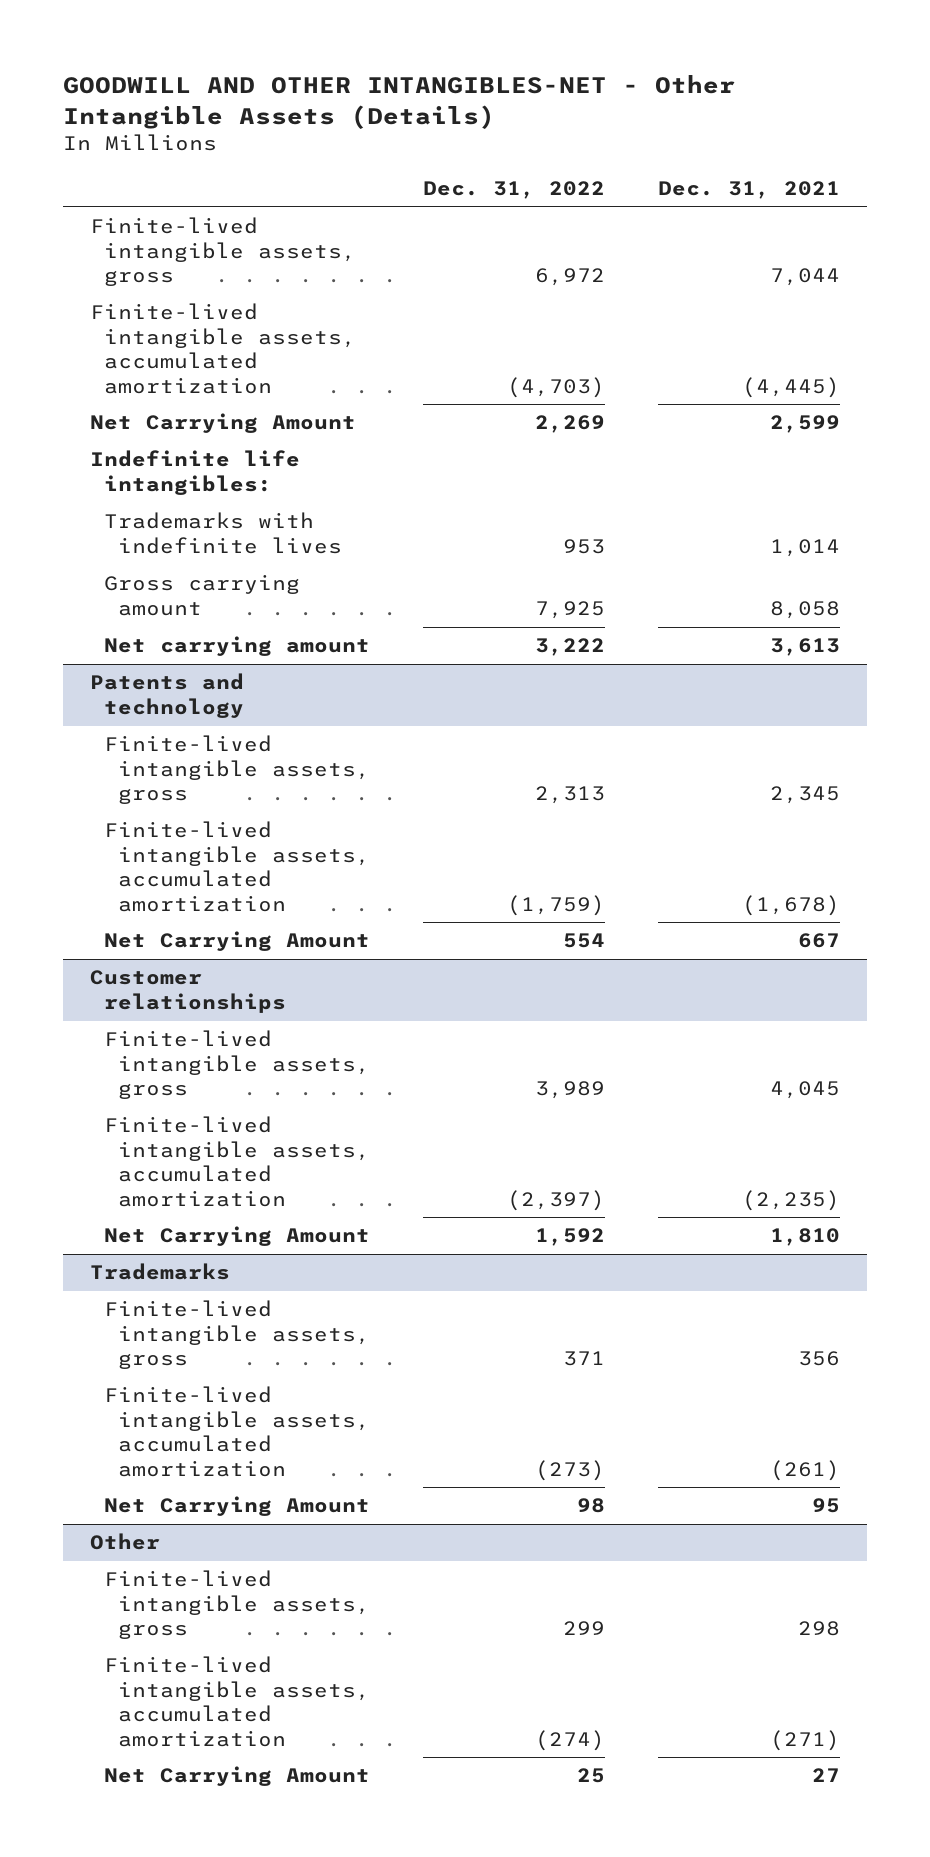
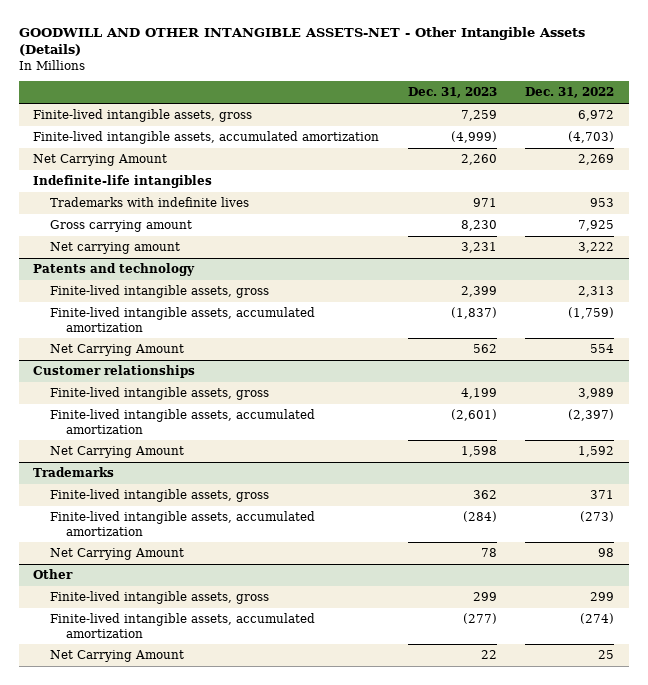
[63,75,736,129] GOODWILL AND OTHER INTANGIBLES-NET - Other Intangible Assets (Details) -> [18,26,585,57] GOODWILL AND OTHER INTANGIBLE ASSETS-NET - Other Intangible Assets (Details)
[658,180,841,199] Dec. 31, 2021 -> none
none -> [407,87,497,99] Dec. 31, 2023
[89,450,300,495] Indefinite life intangibles: -> [33,175,213,189] Indefinite-life intangibles

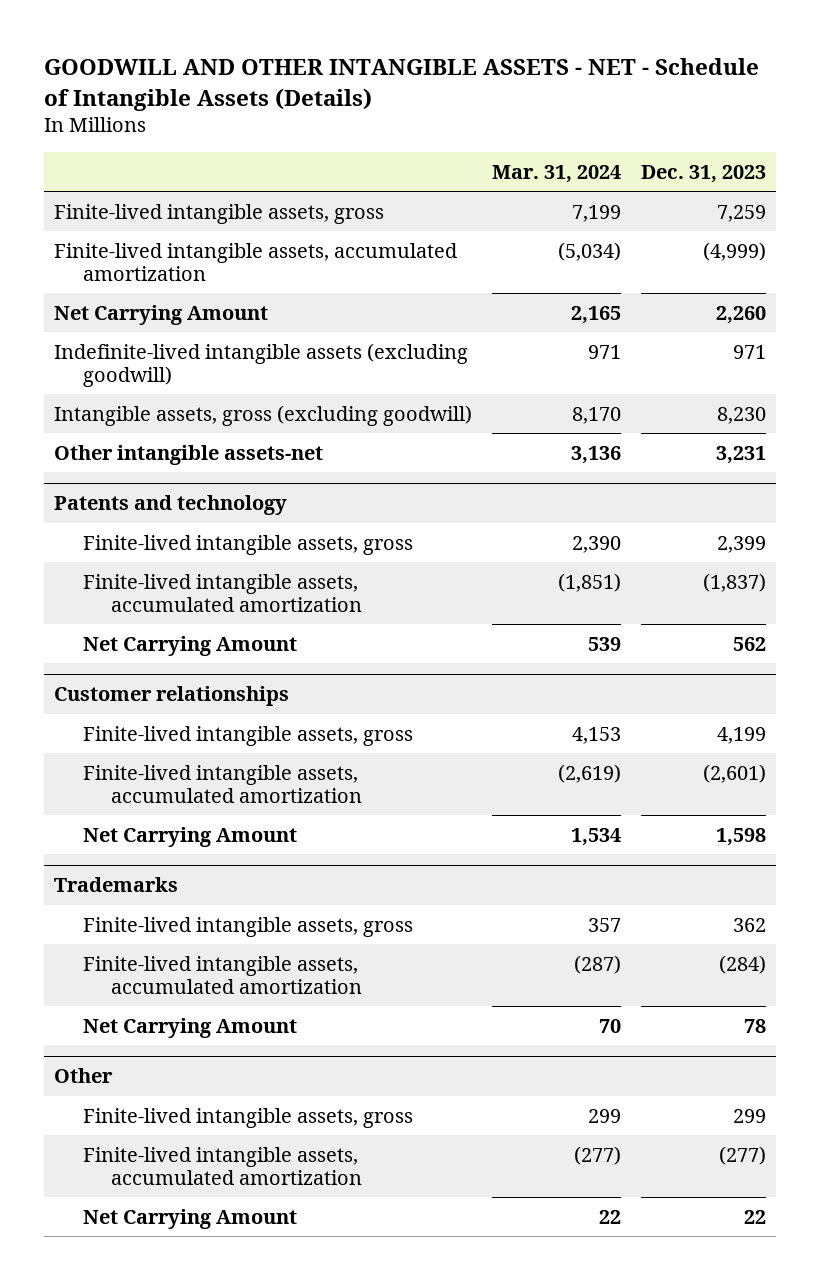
[18,26,585,57] GOODWILL AND OTHER INTANGIBLE ASSETS-NET - Other Intangible Assets (Details) -> [44,58,760,111] GOODWILL AND OTHER INTANGIBLE ASSETS - NET - Schedule of Intangible Assets (Details)
[525,87,615,99] Dec. 31, 2022 -> none
none -> [492,164,622,183] Mar. 31, 2024
[33,175,213,189] Indefinite-life intangibles -> none
[49,197,249,208] Trademarks with indefinite lives -> [54,342,469,388] Indefinite-lived intangible assets (excluding goodwill)
[49,220,192,233] Gross carrying amount -> [54,404,473,426] Intangible assets, gross (excluding goodwill)
[49,242,180,255] Net carrying amount -> [54,444,324,465] Other intangible assets-net

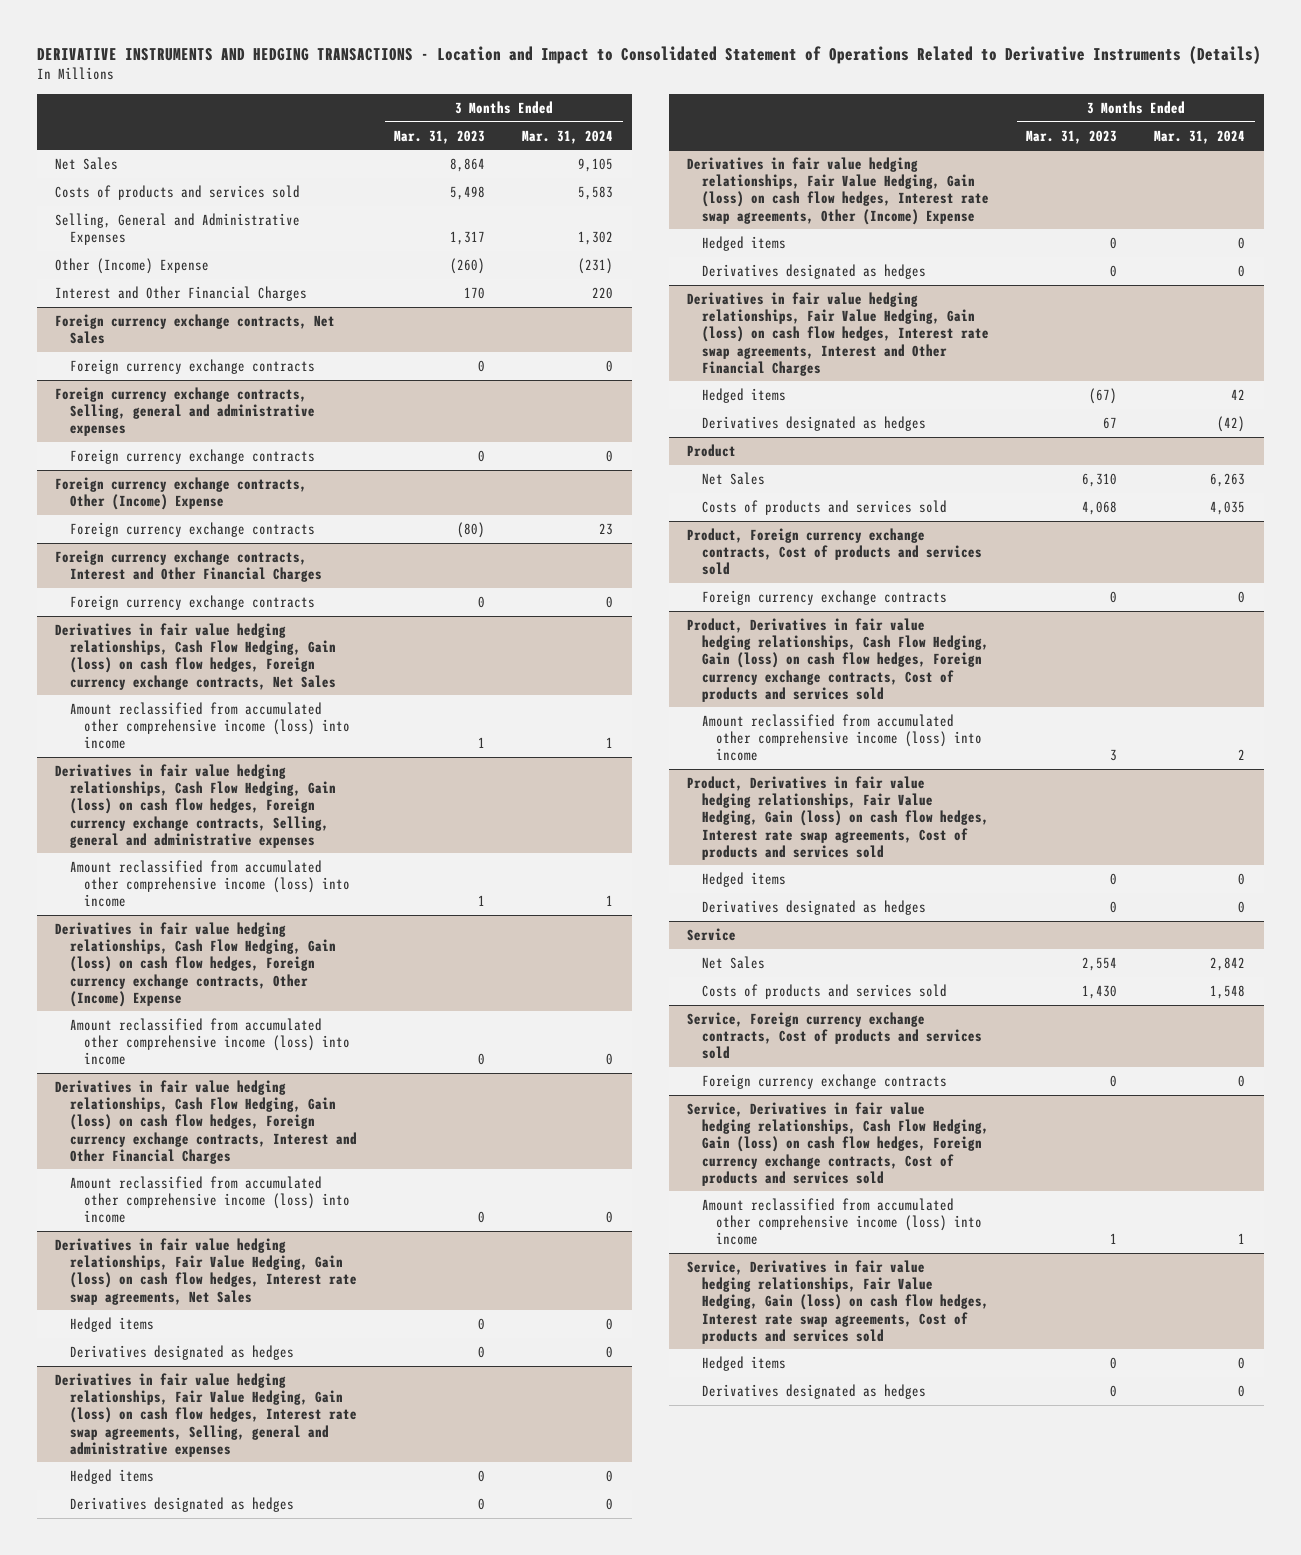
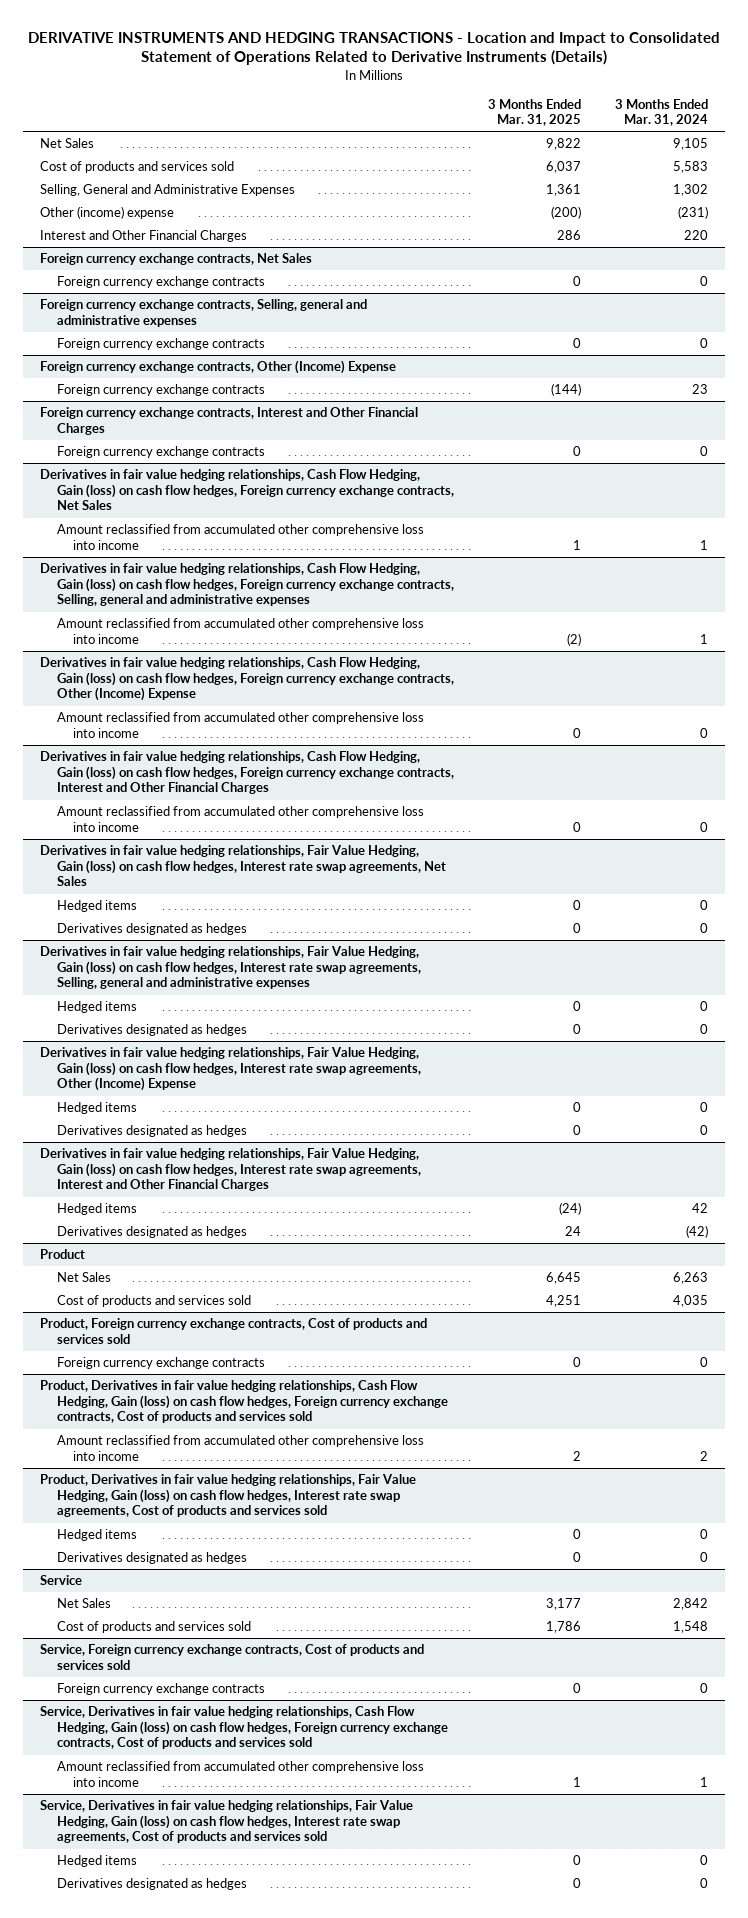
[394,129,486,144] Mar. 31, 2023 -> none
none -> [487,98,581,127] 3 Months Ended Mar. 31, 2025
[55,184,301,200] Costs of products and services sold -> [40,161,235,174] Cost of products and services sold
[55,257,210,274] Other (Income) Expense -> [40,206,175,220] Other (income) expense
[69,701,351,750] Amount reclassified from accumulated other comprehensive income (loss) into income -> [56,524,424,550] Amount reclassified from accumulated other comprehensive loss into income
[69,859,351,908] Amount reclassified from accumulated other comprehensive income (loss) into income -> [56,618,424,644] Amount reclassified from accumulated other comprehensive loss into income
[69,1017,351,1066] Amount reclassified from accumulated other comprehensive income (loss) into income -> [56,712,424,738] Amount reclassified from accumulated other comprehensive loss into income
[69,1175,351,1224] Amount reclassified from accumulated other comprehensive income (loss) into income -> [56,806,424,832] Amount reclassified from accumulated other comprehensive loss into income
[701,499,947,515] Costs of products and services sold -> [56,1295,251,1308] Cost of products and services sold
[701,713,983,762] Amount reclassified from accumulated other comprehensive income (loss) into income -> [56,1435,424,1461] Amount reclassified from accumulated other comprehensive loss into income
[701,983,947,999] Costs of products and services sold -> [56,1621,251,1634] Cost of products and services sold
[701,1197,983,1246] Amount reclassified from accumulated other comprehensive income (loss) into income -> [56,1761,424,1787] Amount reclassified from accumulated other comprehensive loss into income

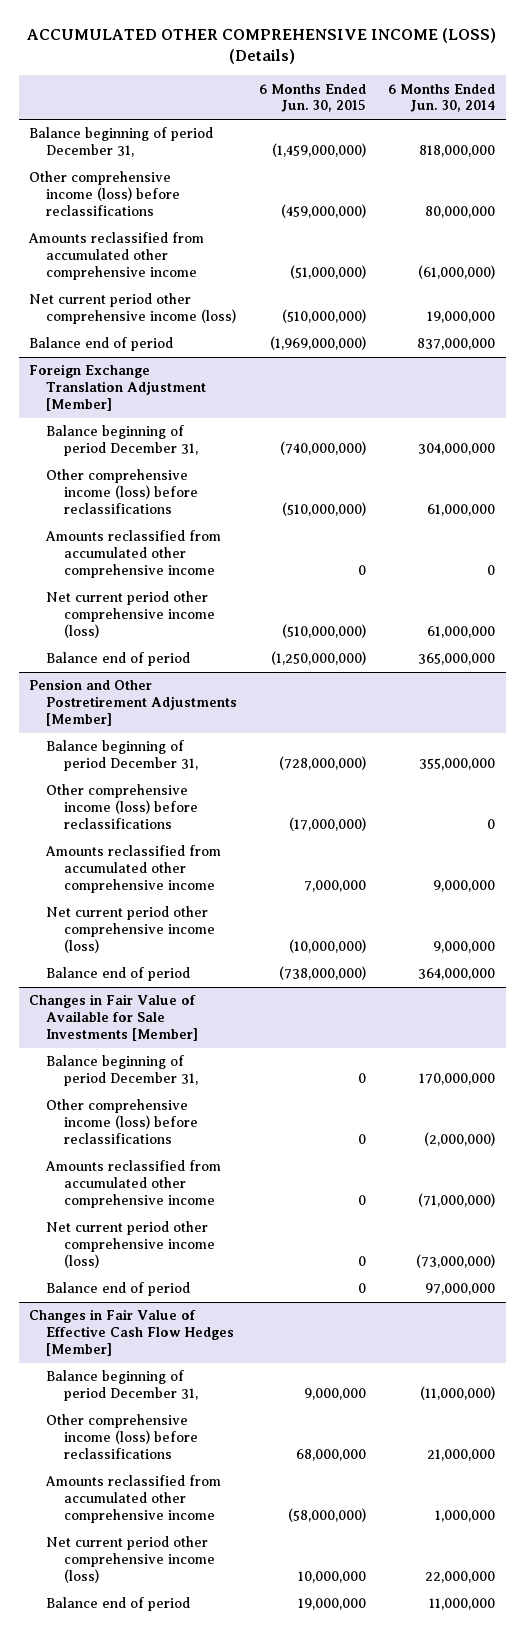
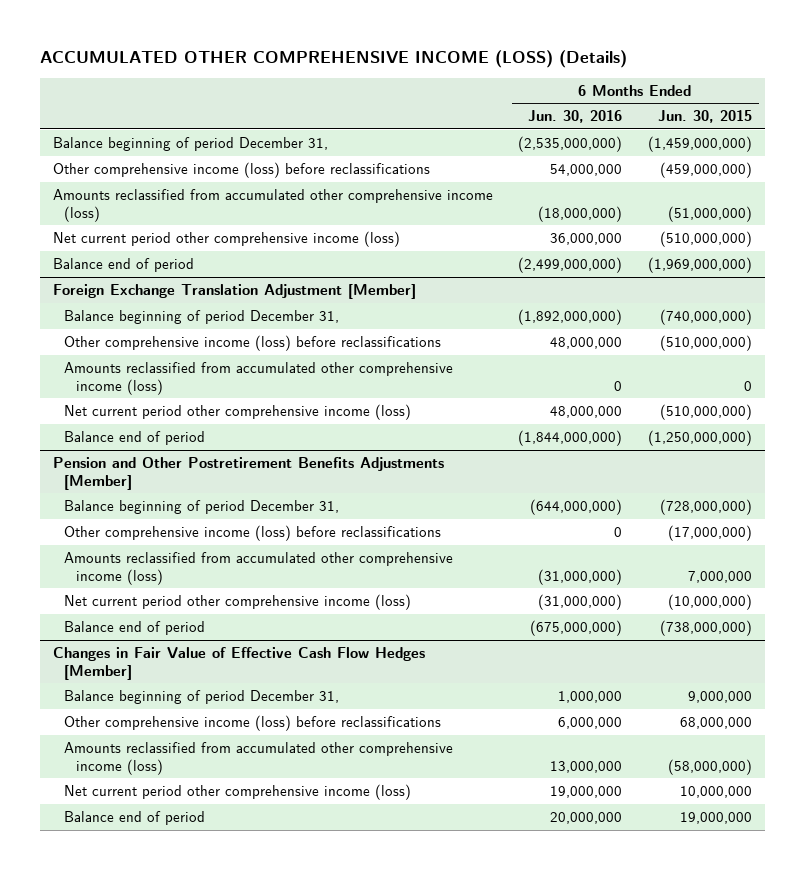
[387,83,495,113] 6 Months Ended Jun. 30, 2014 -> none
none -> [528,110,623,124] Jun. 30, 2016
[28,232,205,281] Amounts reclassified from accumulated other comprehensive income -> [52,189,493,222] Amounts reclassified from accumulated other comprehensive income (loss)
[45,530,222,579] Amounts reclassified from accumulated other comprehensive income -> [64,362,454,395] Amounts reclassified from accumulated other comprehensive income (loss)
[29,679,238,727] Pension and Other Postretirement Adjustments [Member] -> [52,457,444,490] Pension and Other Postretirement Benefits Adjustments [Member]
[45,845,222,894] Amounts reclassified from accumulated other comprehensive income -> [64,552,454,585] Amounts reclassified from accumulated other comprehensive income (loss)
[29,994,199,1042] Changes in Fair Value of Available for Sale Investments [Member] -> none
[46,1055,198,1087] Balance beginning of period December 31, -> none
[46,1099,198,1145] Other comprehensive income (loss) before reclassifications -> none
[45,1160,222,1209] Amounts reclassified from accumulated other comprehensive income -> none
[46,1221,215,1269] Net current period other comprehensive income (loss) -> none
[46,1282,191,1297] Balance end of period -> none
[45,1475,222,1524] Amounts reclassified from accumulated other comprehensive income -> [64,742,454,775] Amounts reclassified from accumulated other comprehensive income (loss)

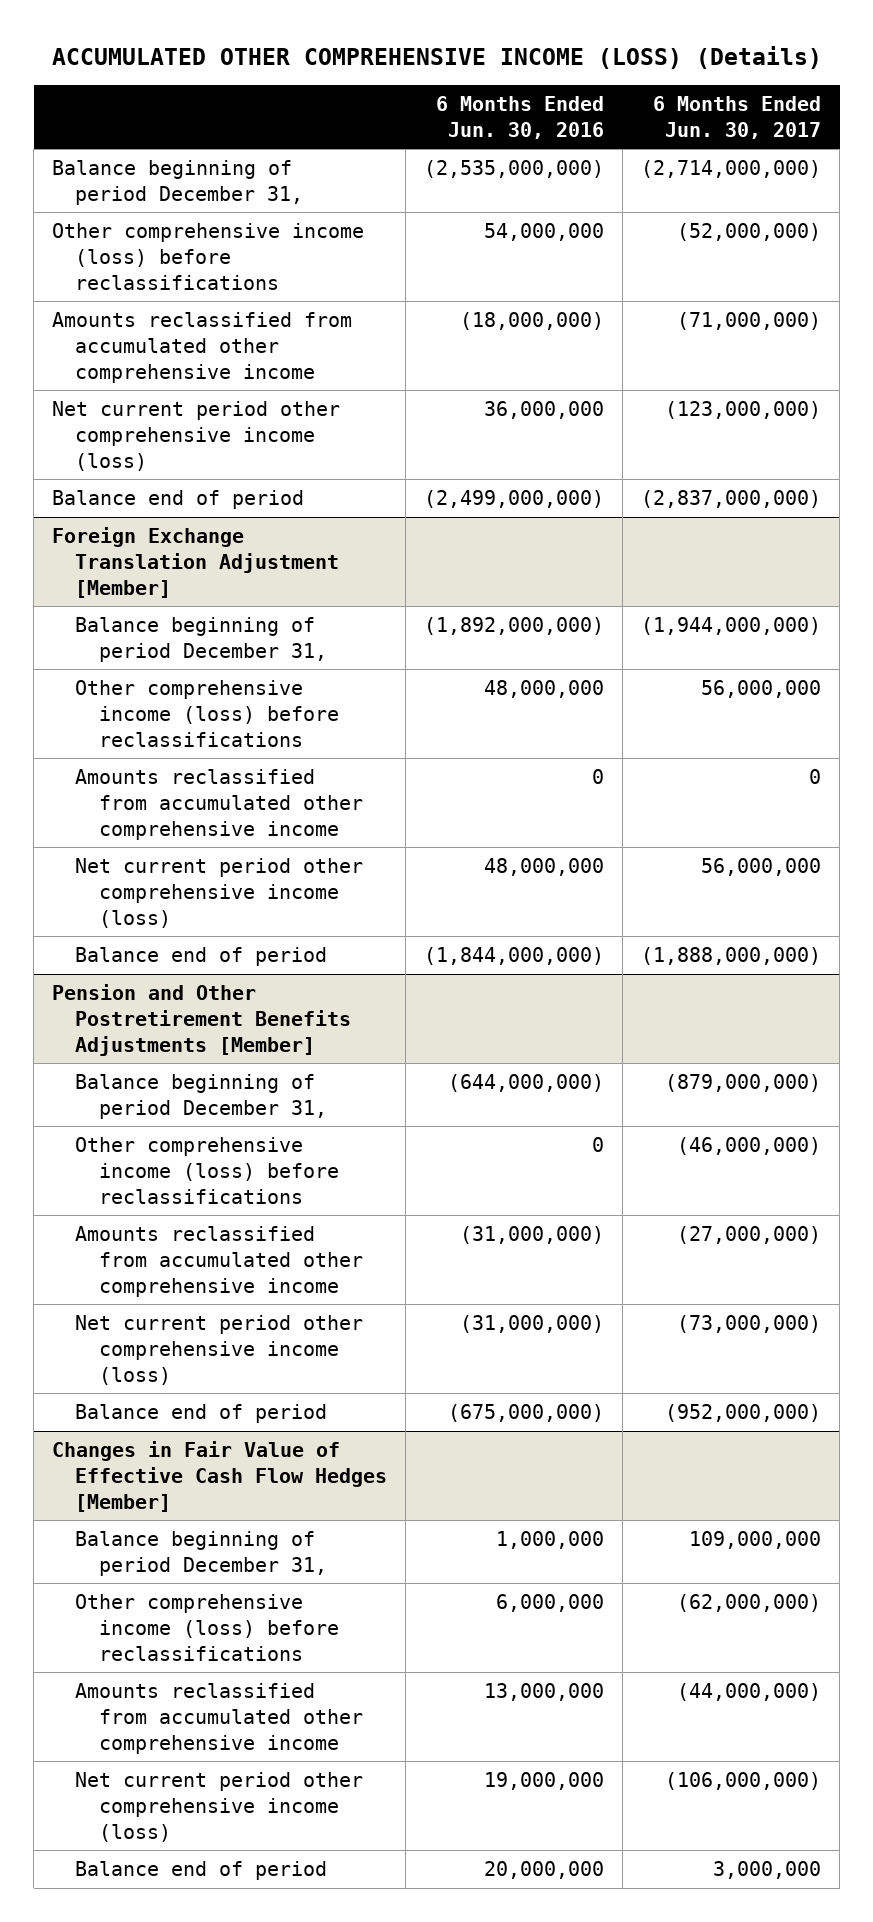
[658,110,753,124] Jun. 30, 2015 -> none
none -> [653,96,822,139] 6 Months Ended Jun. 30, 2017
[52,189,493,222] Amounts reclassified from accumulated other comprehensive income (loss) -> [52,312,353,383] Amounts reclassified from accumulated other comprehensive income
[64,362,454,395] Amounts reclassified from accumulated other comprehensive income (loss) -> [75,769,363,840] Amounts reclassified from accumulated other comprehensive income
[64,552,454,585] Amounts reclassified from accumulated other comprehensive income (loss) -> [75,1226,363,1297] Amounts reclassified from accumulated other comprehensive income
[64,742,454,775] Amounts reclassified from accumulated other comprehensive income (loss) -> [75,1683,363,1754] Amounts reclassified from accumulated other comprehensive income

